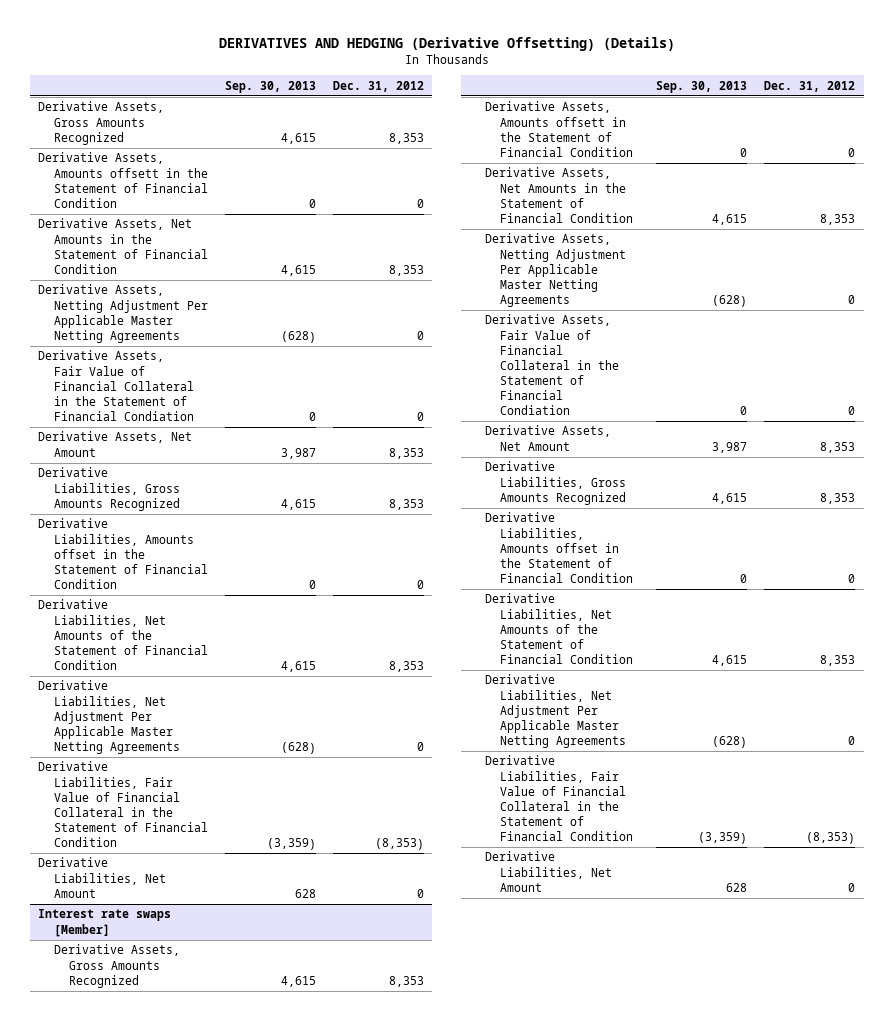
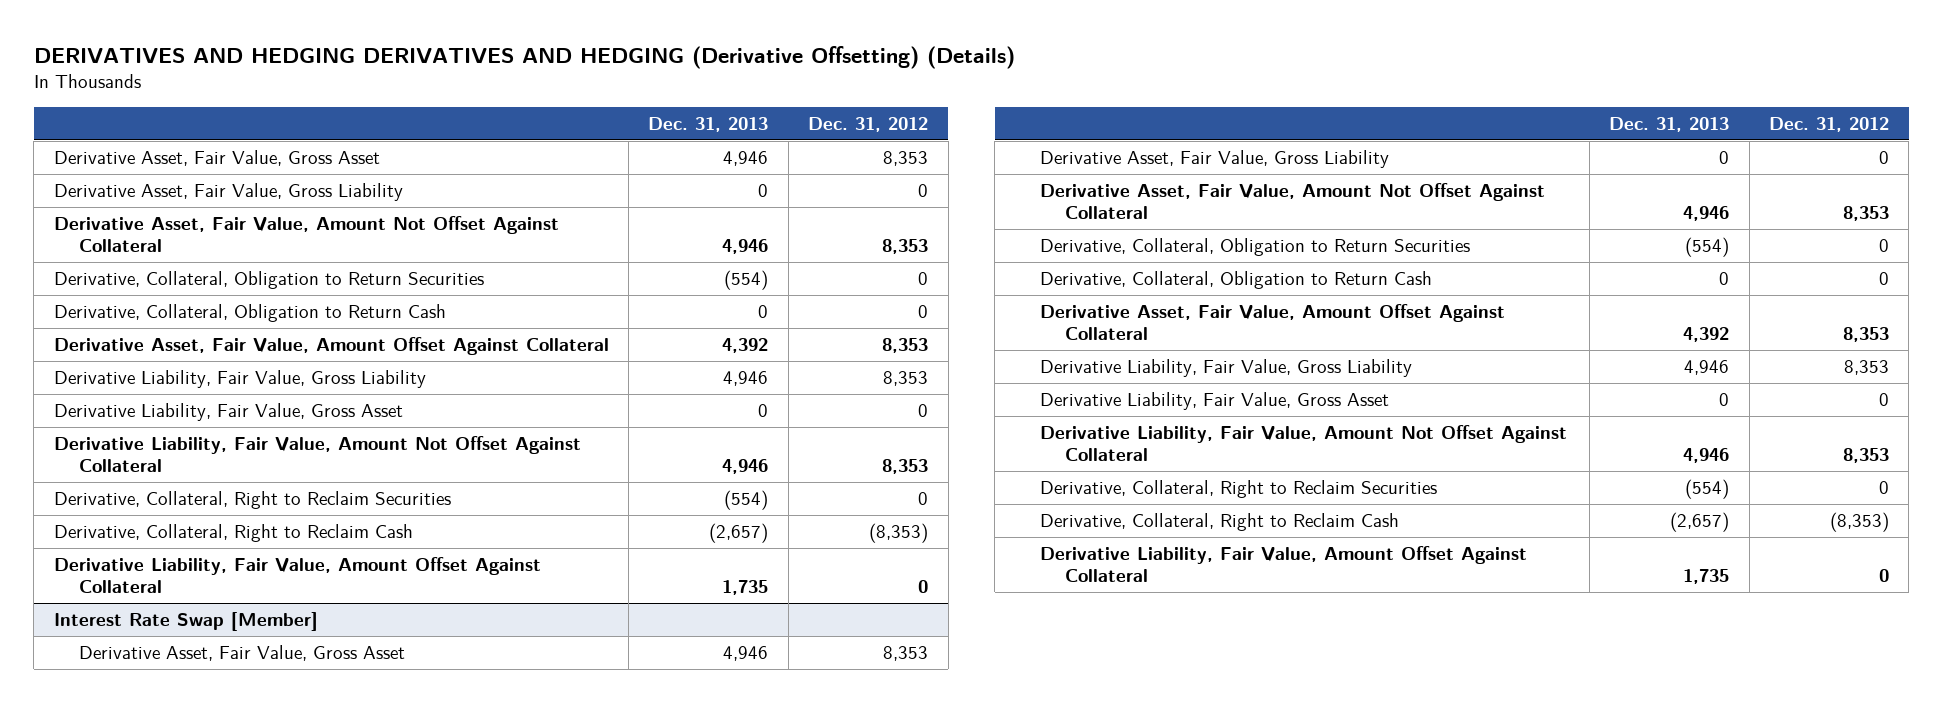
[218,36,675,51] DERIVATIVES AND HEDGING (Derivative Offsetting) (Details) -> [33,46,1015,70] DERIVATIVES AND HEDGING DERIVATIVES AND HEDGING (Derivative Offsetting) (Details)
[224,80,316,93] Sep. 30, 2013 -> none
none -> [648,116,769,132] Dec. 31, 2013
[38,101,165,145] Derivative Assets, Gross Amounts Recognized -> [53,149,380,166] Derivative Asset, Fair Value, Gross Asset
[38,152,208,208] Derivative Assets, Amounts offsett in the Statement of Financial Condition -> [53,182,403,201] Derivative Asset, Fair Value, Gross Liability
[38,218,208,274] Derivative Assets, Net Amounts in the Statement of Financial Condition -> [53,215,559,253] Derivative Asset, Fair Value, Amount Not Offset Against Collateral
[38,284,208,343] Derivative Assets, Netting Adjustment Per Applicable Master Netting Agreements -> [53,270,484,289] Derivative, Collateral, Obligation to Return Securities
[38,350,194,422] Derivative Assets, Fair Value of Financial Collateral in the Statement of Financial Condiation -> [53,303,446,322] Derivative, Collateral, Obligation to Return Cash
[38,431,193,457] Derivative Assets, Net Amount -> [53,336,609,355] Derivative Asset, Fair Value, Amount Offset Against Collateral
[38,467,180,511] Derivative Liabilities, Gross Amounts Recognized -> [53,369,426,388] Derivative Liability, Fair Value, Gross Liability
[38,518,208,590] Derivative Liabilities, Amounts offset in the Statement of Financial Condition -> [53,402,403,421] Derivative Liability, Fair Value, Gross Asset
[38,599,208,671] Derivative Liabilities, Net Amounts of the Statement of Financial Condition -> [53,435,581,473] Derivative Liability, Fair Value, Amount Not Offset Against Collateral
[38,680,180,755] Derivative Liabilities, Net Adjustment Per Applicable Master Netting Agreements -> [53,490,451,509] Derivative, Collateral, Right to Reclaim Securities
[38,761,208,848] Derivative Liabilities, Fair Value of Financial Collateral in the Statement of Financial Condition -> [53,523,413,542] Derivative, Collateral, Right to Reclaim Cash
[38,857,166,898] Derivative Liabilities, Net Amount -> [53,556,541,594] Derivative Liability, Fair Value, Amount Offset Against Collateral
[38,909,172,937] Interest rate swaps [Member] -> [53,611,318,631] Interest Rate Swap [Member]
[53,944,180,988] Derivative Assets, Gross Amounts Recognized -> [78,644,405,661] Derivative Asset, Fair Value, Gross Asset
[485,101,634,157] Derivative Assets, Amounts offsett in the Statement of Financial Condition -> [1039,149,1389,168] Derivative Asset, Fair Value, Gross Liability
[485,167,634,223] Derivative Assets, Net Amounts in the Statement of Financial Condition -> [1039,182,1545,220] Derivative Asset, Fair Value, Amount Not Offset Against Collateral
[485,233,627,308] Derivative Assets, Netting Adjustment Per Applicable Master Netting Agreements -> [1039,237,1470,256] Derivative, Collateral, Obligation to Return Securities
[485,314,620,416] Derivative Assets, Fair Value of Financial Collateral in the Statement of Financial Condiation -> [1039,270,1432,289] Derivative, Collateral, Obligation to Return Cash
[485,425,612,451] Derivative Assets, Net Amount -> [1039,303,1505,341] Derivative Asset, Fair Value, Amount Offset Against Collateral
[485,461,627,505] Derivative Liabilities, Gross Amounts Recognized -> [1039,358,1412,377] Derivative Liability, Fair Value, Gross Liability
[485,512,634,584] Derivative Liabilities, Amounts offset in the Statement of Financial Condition -> [1039,391,1389,410] Derivative Liability, Fair Value, Gross Asset
[485,593,634,665] Derivative Liabilities, Net Amounts of the Statement of Financial Condition -> [1039,424,1567,462] Derivative Liability, Fair Value, Amount Not Offset Against Collateral
[485,674,627,749] Derivative Liabilities, Net Adjustment Per Applicable Master Netting Agreements -> [1039,479,1437,498] Derivative, Collateral, Right to Reclaim Securities
[485,755,634,842] Derivative Liabilities, Fair Value of Financial Collateral in the Statement of Financial Condition -> [1039,512,1399,531] Derivative, Collateral, Right to Reclaim Cash
[485,851,613,892] Derivative Liabilities, Net Amount -> [1039,545,1527,583] Derivative Liability, Fair Value, Amount Offset Against Collateral

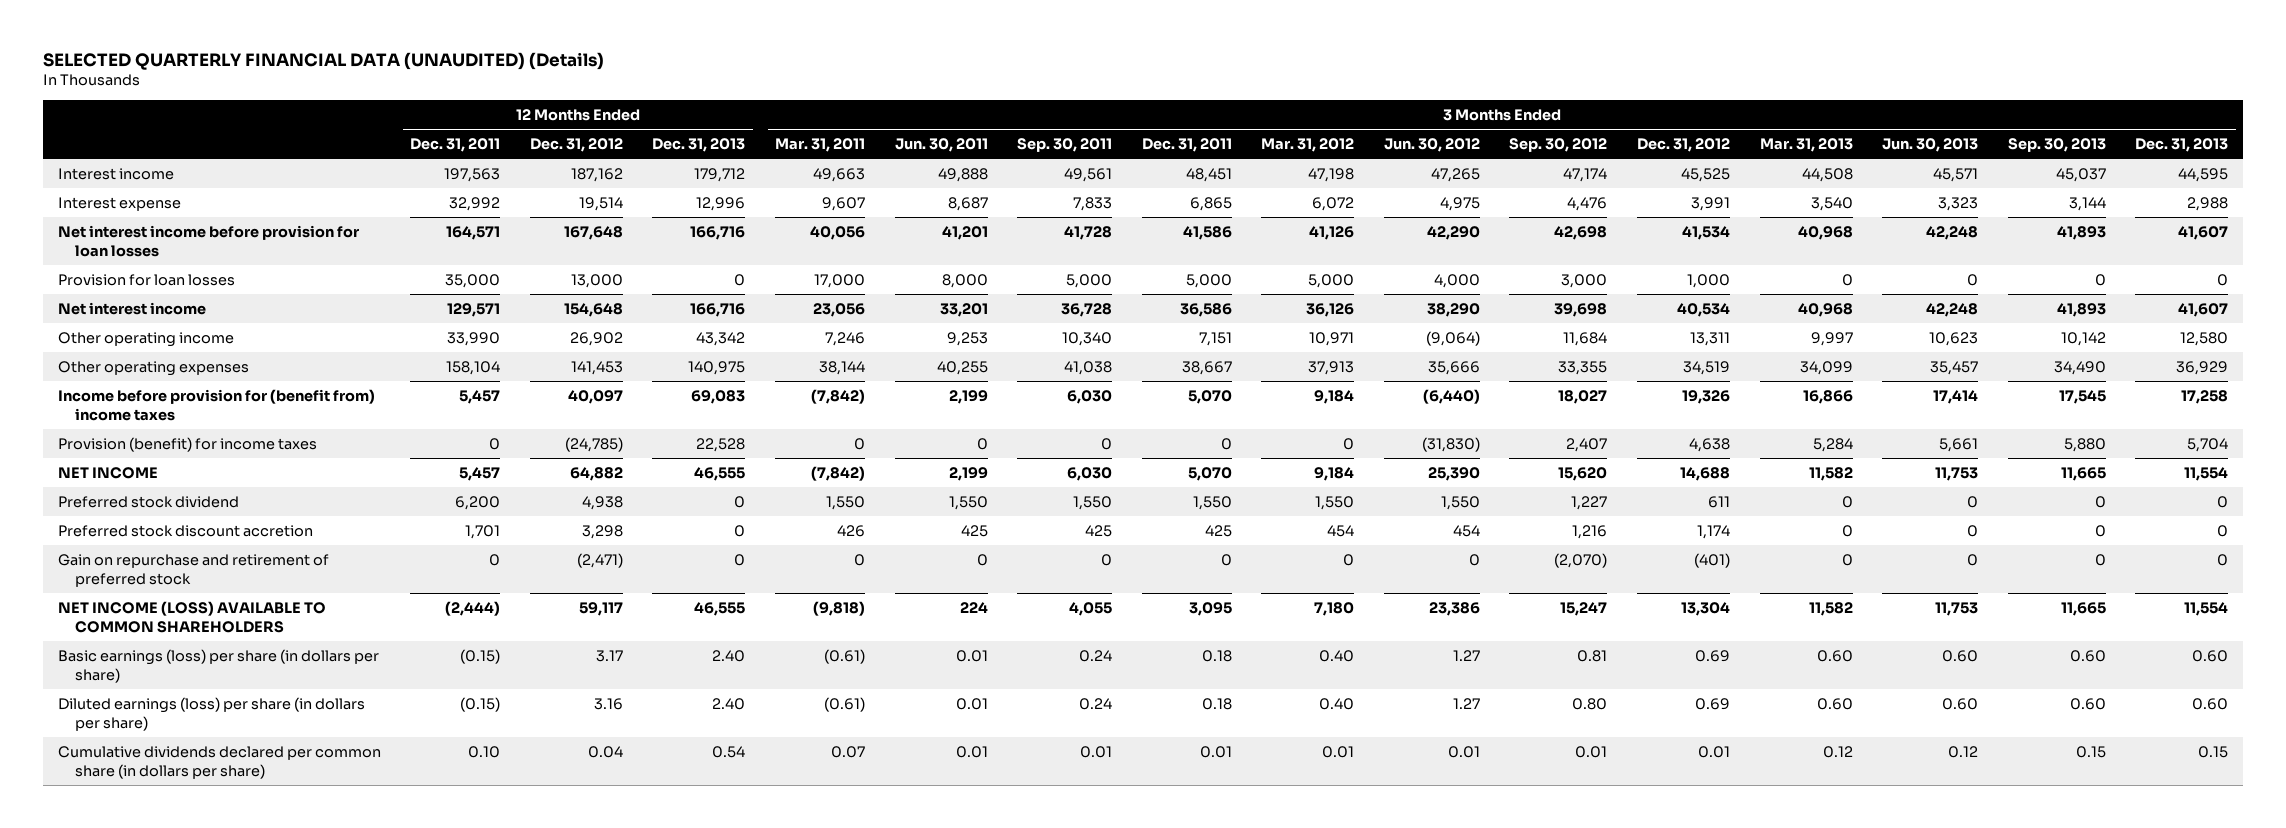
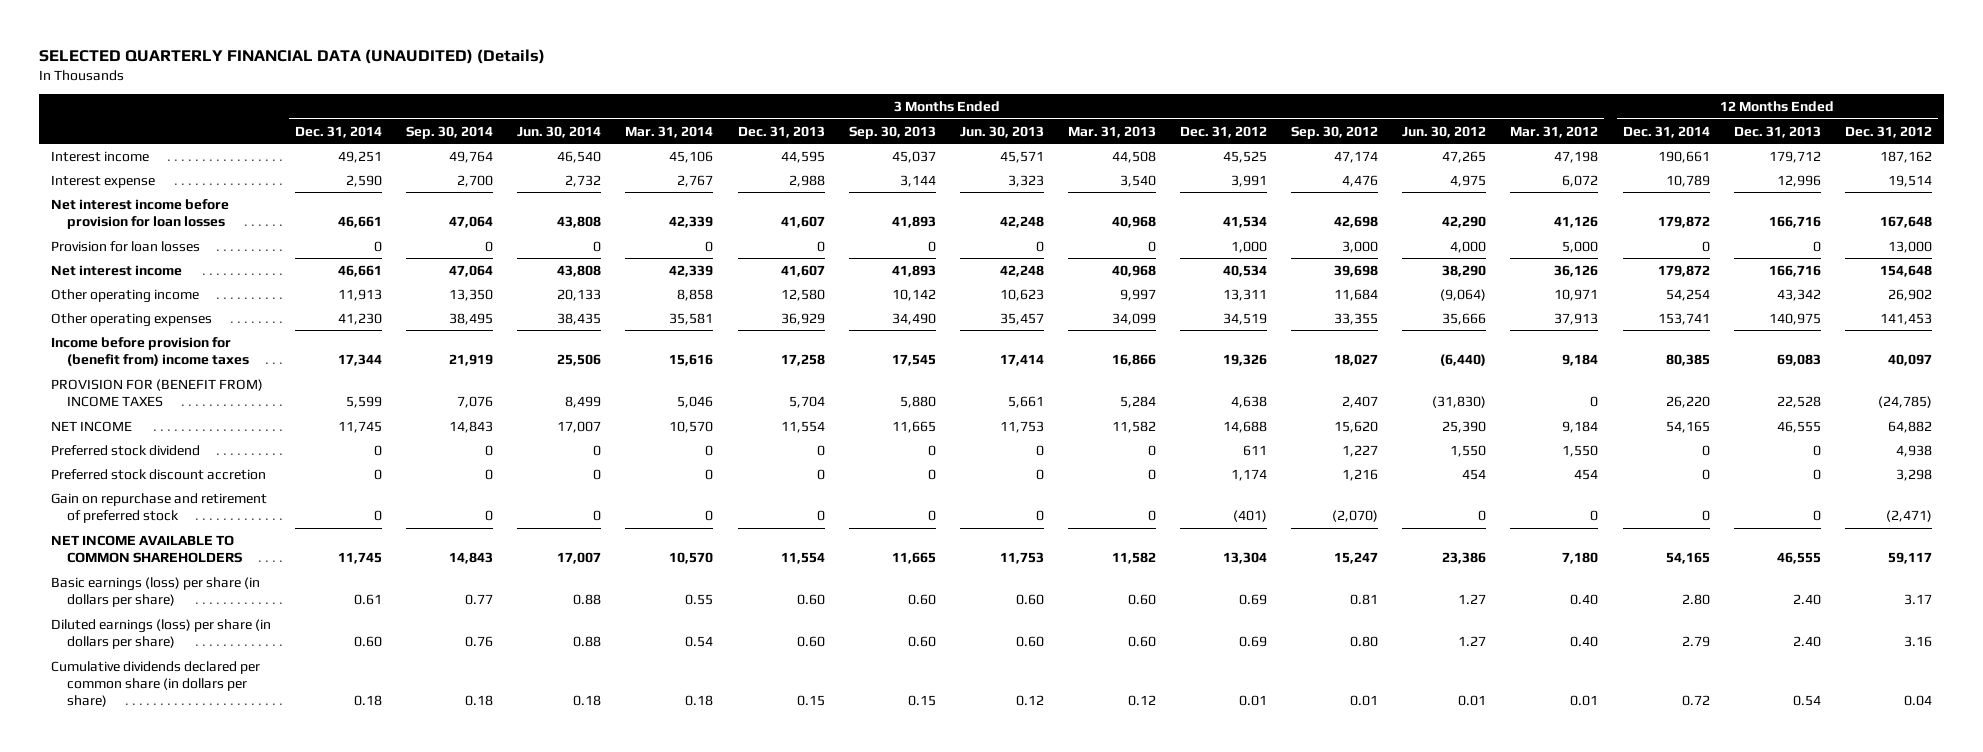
[410,138,501,153] Dec. 31, 2011 -> none
[775,138,866,153] Mar. 31, 2011 -> none
[894,138,988,153] Jun. 30, 2011 -> none
[1017,138,1113,153] Sep. 30, 2011 -> none
[1141,138,1232,153] Dec. 31, 2011 -> none
none -> [295,125,383,138] Dec. 31, 2014
none -> [406,125,494,139] Sep. 30, 2014
none -> [517,125,602,138] Jun. 30, 2014
none -> [625,125,714,138] Mar. 31, 2014
none -> [1622,125,1710,138] Dec. 31, 2014
[57,436,317,452] Provision (benefit) for income taxes -> [50,378,263,408] PROVISION FOR (BENEFIT FROM) INCOME TAXES
[57,600,326,633] NET INCOME (LOSS) AVAILABLE TO COMMON SHAREHOLDERS -> [50,534,243,564] NET INCOME AVAILABLE TO COMMON SHAREHOLDERS

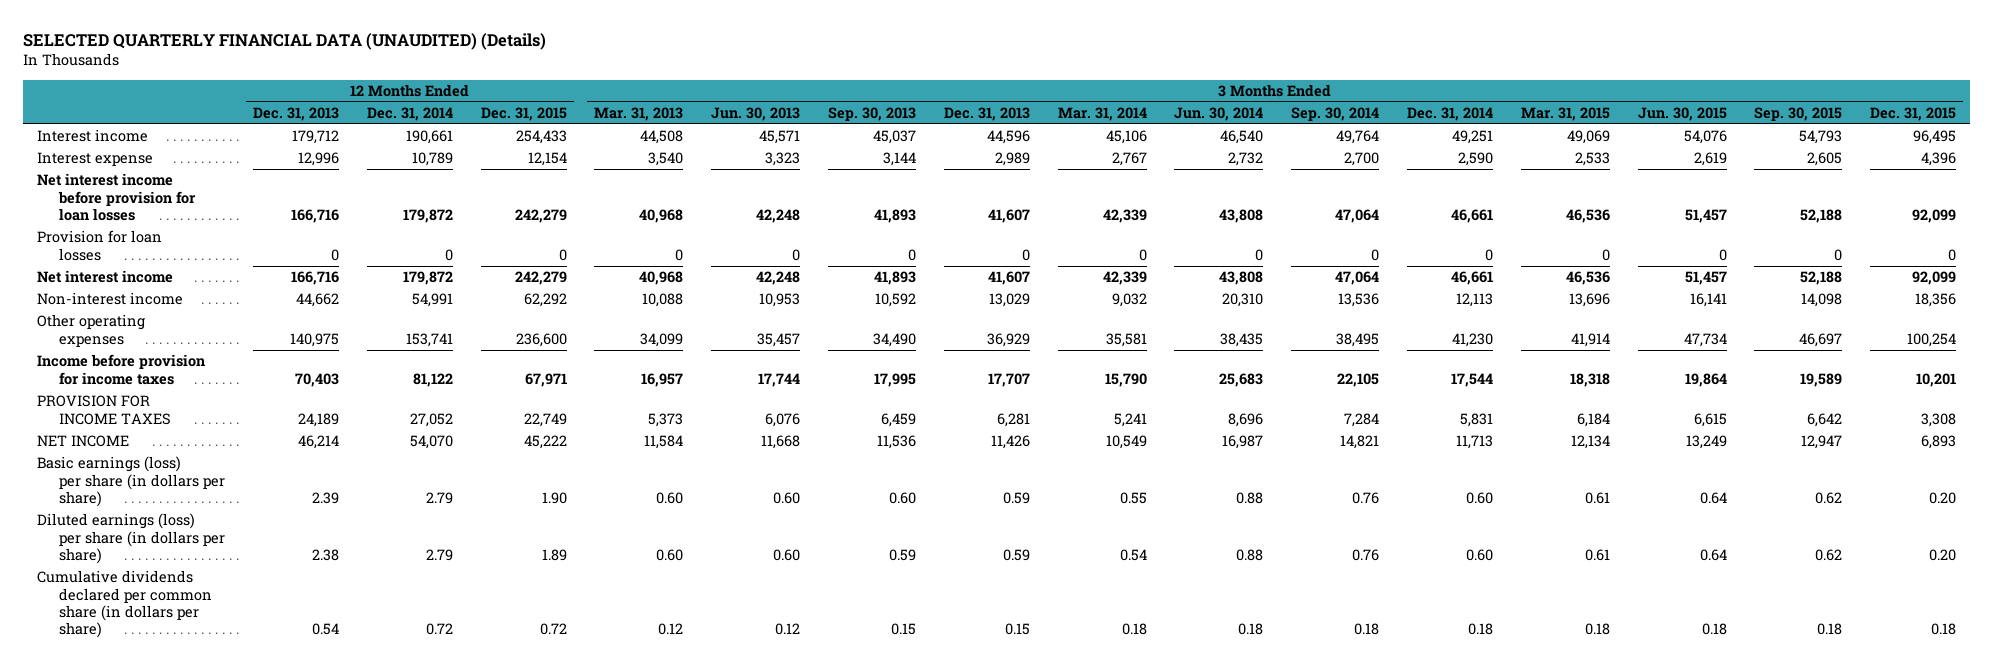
[1180,125,1268,138] Dec. 31, 2012 -> none
[1291,125,1379,139] Sep. 30, 2012 -> none
[1402,125,1487,138] Jun. 30, 2012 -> none
[1510,125,1599,138] Mar. 31, 2012 -> none
[1844,125,1932,138] Dec. 31, 2012 -> none
none -> [480,106,567,121] Dec. 31, 2015
none -> [1520,106,1610,121] Mar. 31, 2015
none -> [1637,106,1727,121] Jun. 30, 2015
none -> [1754,106,1843,121] Sep. 30, 2015
none -> [1870,106,1957,121] Dec. 31, 2015
[780,150,825,163] 44,595 -> [986,130,1030,145] 44,596
[788,174,825,187] 2,988 -> [994,152,1030,167] 2,989
[50,288,199,303] Other operating income -> [36,292,183,306] Non-interest income
[338,288,383,301] 11,913 -> [1456,293,1494,308] 12,113
[449,288,494,301] 13,350 -> [1338,293,1380,308] 13,536
[557,288,602,301] 20,133 -> [1222,293,1264,308] 20,310
[677,288,714,301] 8,858 -> [1111,293,1147,308] 9,032
[780,288,825,301] 12,580 -> [988,293,1030,308] 13,029
[891,288,936,301] 10,142 -> [875,293,917,308] 10,592
[999,288,1044,301] 10,623 -> [759,293,801,308] 10,953
[1119,288,1156,301] 9,997 -> [642,293,684,308] 10,088
[1665,288,1710,301] 54,254 -> [411,293,453,308] 54,991
[1776,288,1821,301] 43,342 -> [296,293,340,308] 44,662
[50,444,200,456] Preferred stock dividend -> none
[50,468,266,480] Preferred stock discount accretion -> none
[50,492,267,524] Gain on repurchase and retirement of preferred stock -> none
[50,534,243,564] NET INCOME AVAILABLE TO COMMON SHAREHOLDERS -> none
[50,336,250,367] Income before provision for (benefit from) income taxes -> [36,354,205,385] Income before provision for income taxes
[338,354,383,367] 17,344 -> [1451,372,1494,387] 17,544
[449,354,494,367] 21,919 -> [1337,372,1380,387] 22,105
[557,354,602,367] 25,506 -> [1219,372,1264,387] 25,683
[669,354,714,367] 15,616 -> [1104,372,1147,387] 15,790
[780,354,825,367] 17,258 -> [987,372,1030,387] 17,707
[891,354,936,367] 17,545 -> [874,372,917,387] 17,995
[999,354,1044,367] 17,414 -> [758,372,801,387] 17,744
[1111,354,1156,367] 16,866 -> [641,372,684,387] 16,957
[1665,354,1710,367] 80,385 -> [412,372,453,387] 81,122
[1776,354,1821,367] 69,083 -> [295,372,340,387] 70,403
[50,378,263,408] PROVISION FOR (BENEFIT FROM) INCOME TAXES -> [36,395,172,425] PROVISION FOR INCOME TAXES
[346,396,383,409] 5,599 -> [1460,412,1494,427] 5,831
[457,396,494,409] 7,076 -> [1344,412,1380,427] 7,284
[565,396,602,409] 8,499 -> [1228,412,1264,427] 8,696
[677,396,714,409] 5,046 -> [1113,412,1147,427] 5,241
[788,396,825,409] 5,704 -> [996,412,1030,427] 6,281
[899,396,936,409] 5,880 -> [881,412,917,427] 6,459
[1007,396,1044,409] 5,661 -> [765,412,801,427] 6,076
[1119,396,1156,409] 5,284 -> [648,412,684,427] 5,373
[1665,396,1710,409] 26,220 -> [409,412,453,427] 27,052
[1776,396,1821,409] 22,528 -> [298,412,340,427] 24,189
[338,420,383,433] 11,745 -> [1456,435,1494,450] 11,713
[449,420,494,433] 14,843 -> [1340,435,1380,450] 14,821
[557,420,602,433] 17,007 -> [1222,435,1264,450] 16,987
[669,420,714,433] 10,570 -> [1105,435,1147,450] 10,549
[780,420,825,433] 11,554 -> [990,435,1030,450] 11,426
[891,420,936,433] 11,665 -> [877,435,917,450] 11,536
[999,420,1044,433] 11,753 -> [761,435,801,450] 11,668
[1111,420,1156,433] 11,582 -> [644,435,684,450] 11,584
[1665,420,1710,433] 54,165 -> [409,435,453,450] 54,070
[1776,420,1821,433] 46,555 -> [298,435,340,450] 46,214
[354,594,383,606] 0.61 -> [1466,492,1494,505] 0.60
[465,594,494,606] 0.77 -> [1352,492,1380,505] 0.76
[796,594,825,606] 0.60 -> [1002,492,1030,505] 0.59
[1681,594,1710,606] 2.80 -> [425,492,453,505] 2.79
[1792,594,1821,606] 2.40 -> [312,492,340,505] 2.39
[796,636,825,648] 0.60 -> [1002,549,1030,562] 0.59
[907,636,936,648] 0.60 -> [889,549,917,562] 0.59
[1792,636,1821,648] 2.40 -> [312,549,340,562] 2.38

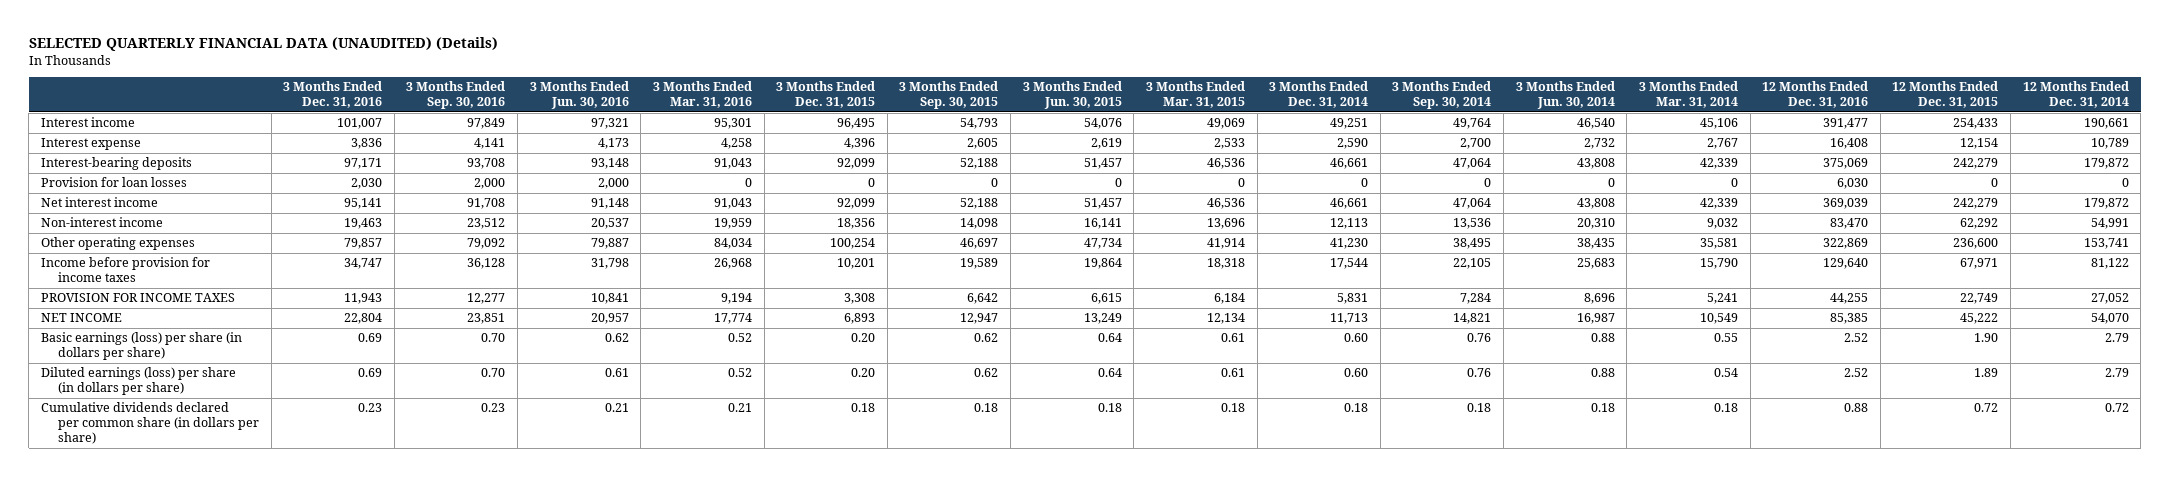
[253,106,340,121] Dec. 31, 2013 -> none
[594,106,684,121] Mar. 31, 2013 -> none
[711,106,801,121] Jun. 30, 2013 -> none
[828,106,917,121] Sep. 30, 2013 -> none
[943,106,1030,121] Dec. 31, 2013 -> none
none -> [283,81,383,109] 3 Months Ended Dec. 31, 2016
none -> [406,81,506,110] 3 Months Ended Sep. 30, 2016
none -> [529,81,629,110] 3 Months Ended Jun. 30, 2016
none -> [652,81,752,109] 3 Months Ended Mar. 31, 2016
none -> [1762,81,1869,109] 12 Months Ended Dec. 31, 2016
[36,173,197,222] Net interest income before provision for loan losses -> [40,157,192,171] Interest-bearing deposits

